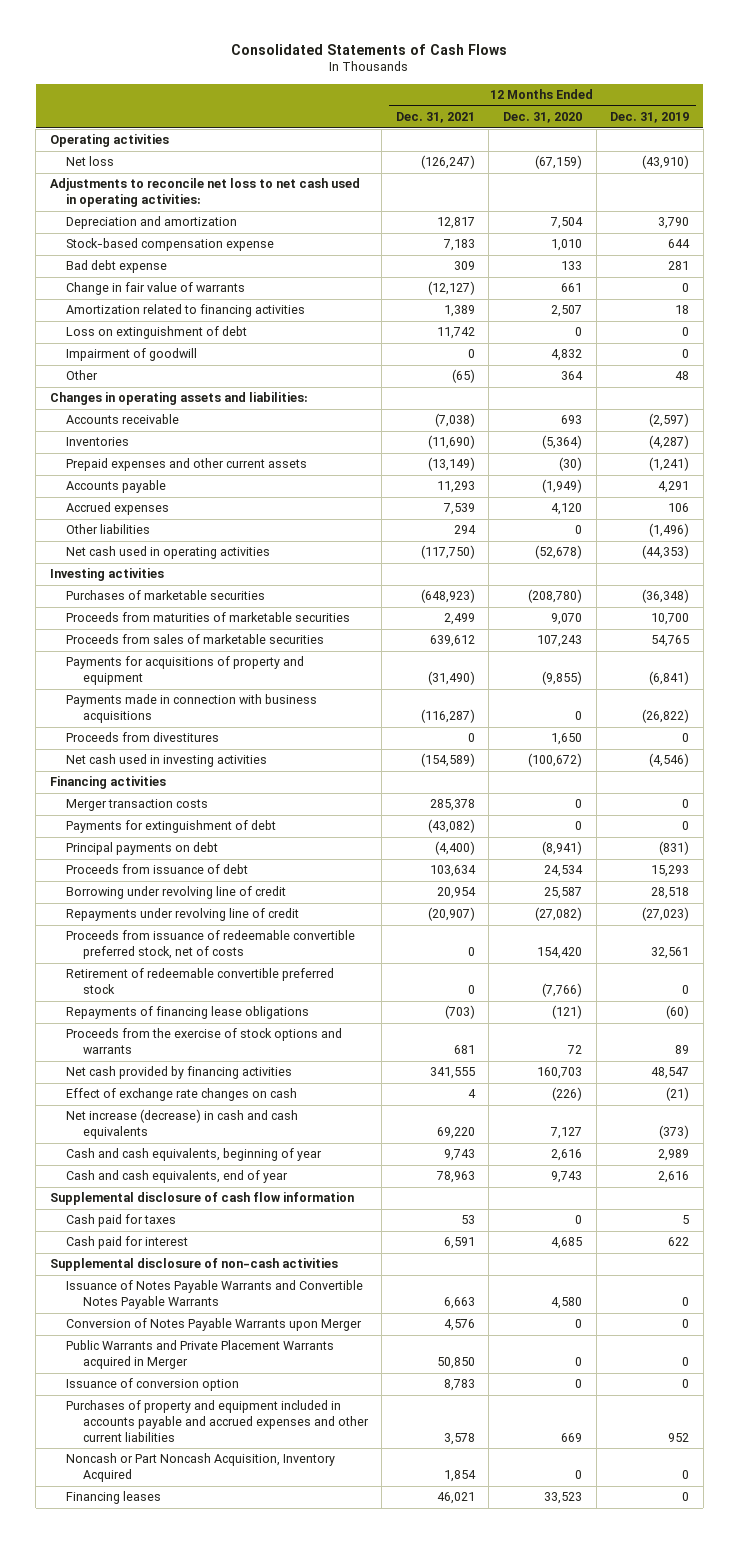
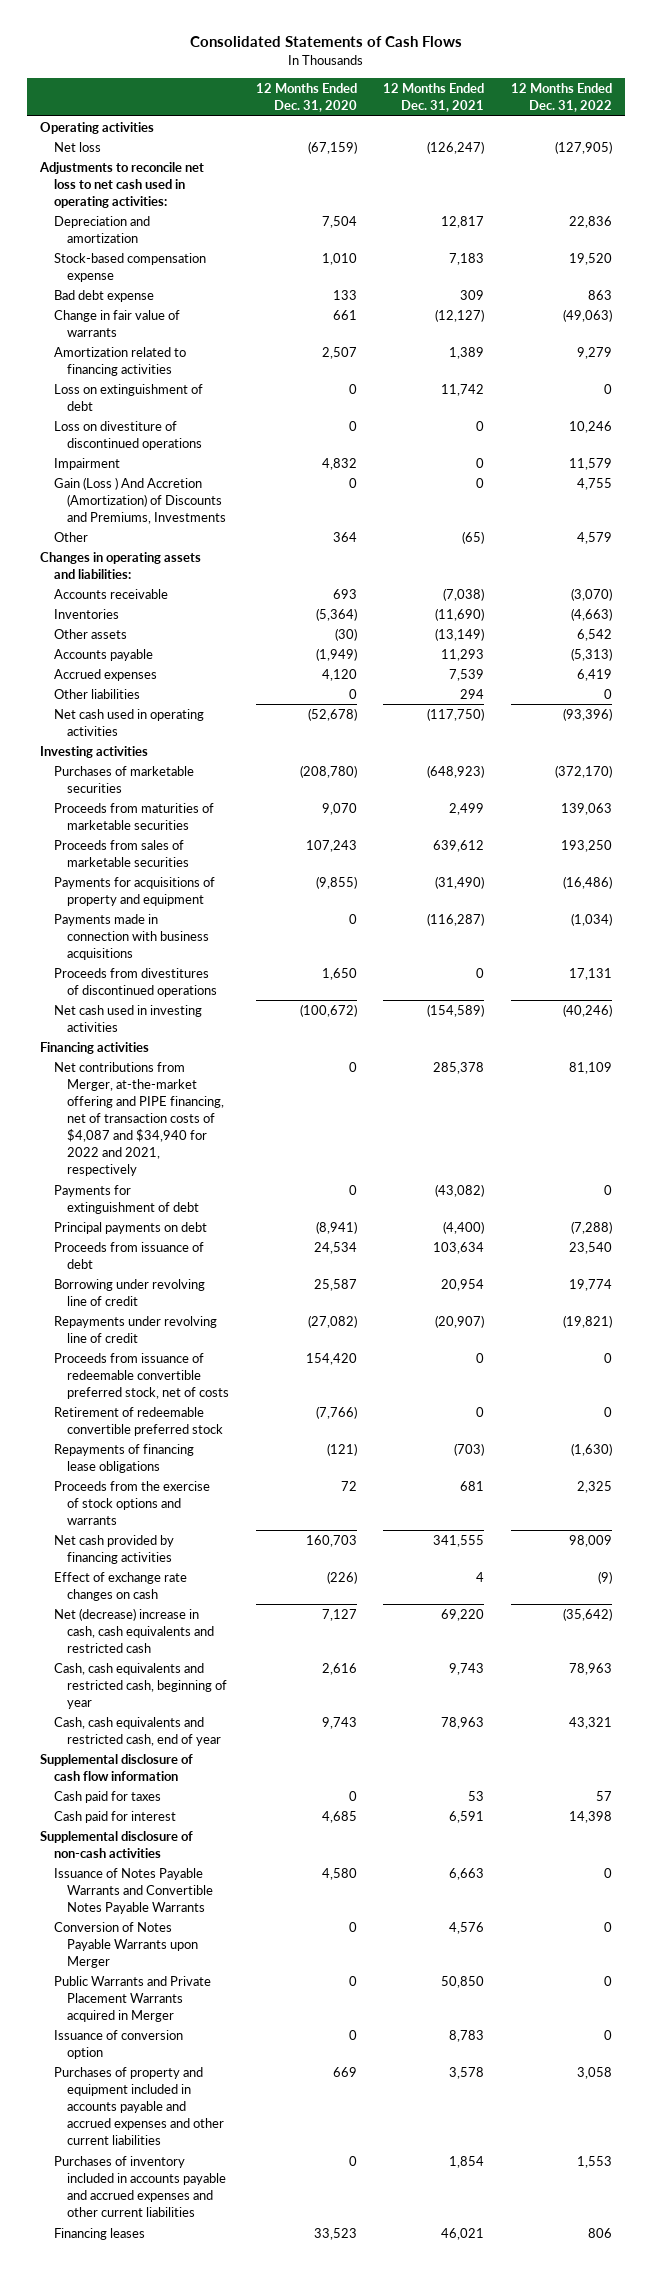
[610,112,690,124] Dec. 31, 2019 -> none
none -> [510,83,612,113] 12 Months Ended Dec. 31, 2022
none -> [53,420,203,450] Loss on divestiture of discontinued operations
[66,348,198,362] Impairment of goodwill -> [53,457,120,470] Impairment
none -> [53,476,227,525] Gain (Loss ) And Accretion (Amortization) of Discounts and Premiums, Investments
[66,458,308,472] Prepaid expenses and other current assets -> [53,628,127,639] Other assets
[66,732,220,743] Proceeds from divestitures -> [53,967,218,997] Proceeds from divestitures of discontinued operations
[66,799,209,812] Merger transaction costs -> [53,1061,225,1177] Net contributions from Merger, at-the-market offering and PIPE financing, net of transaction costs of $4,087 and $34,940 for 2022 and 2021, respectively
[66,1109,299,1139] Net increase (decrease) in cash and cash equivalents -> [53,1607,215,1654] Net (decrease) increase in cash, cash equivalents and restricted cash
[66,1148,323,1162] Cash and cash equivalents, beginning of year -> [53,1662,228,1710] Cash, cash equivalents and restricted cash, beginning of year
[66,1170,289,1184] Cash and cash equivalents, end of year -> [53,1716,222,1746] Cash, cash equivalents and restricted cash, end of year
[66,1453,336,1482] Noncash or Part Noncash Acquisition, Inventory Acquired -> [53,2155,227,2218] Purchases of inventory included in accounts payable and accrued expenses and other current liabilities

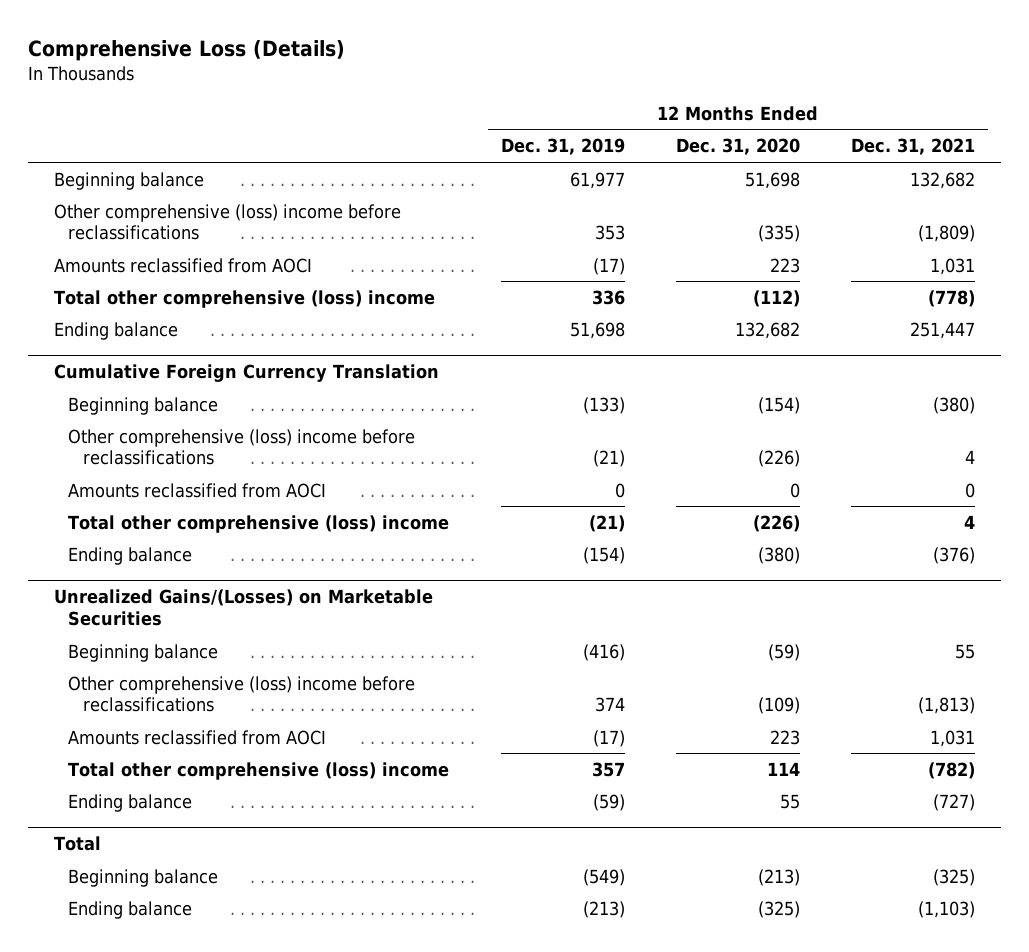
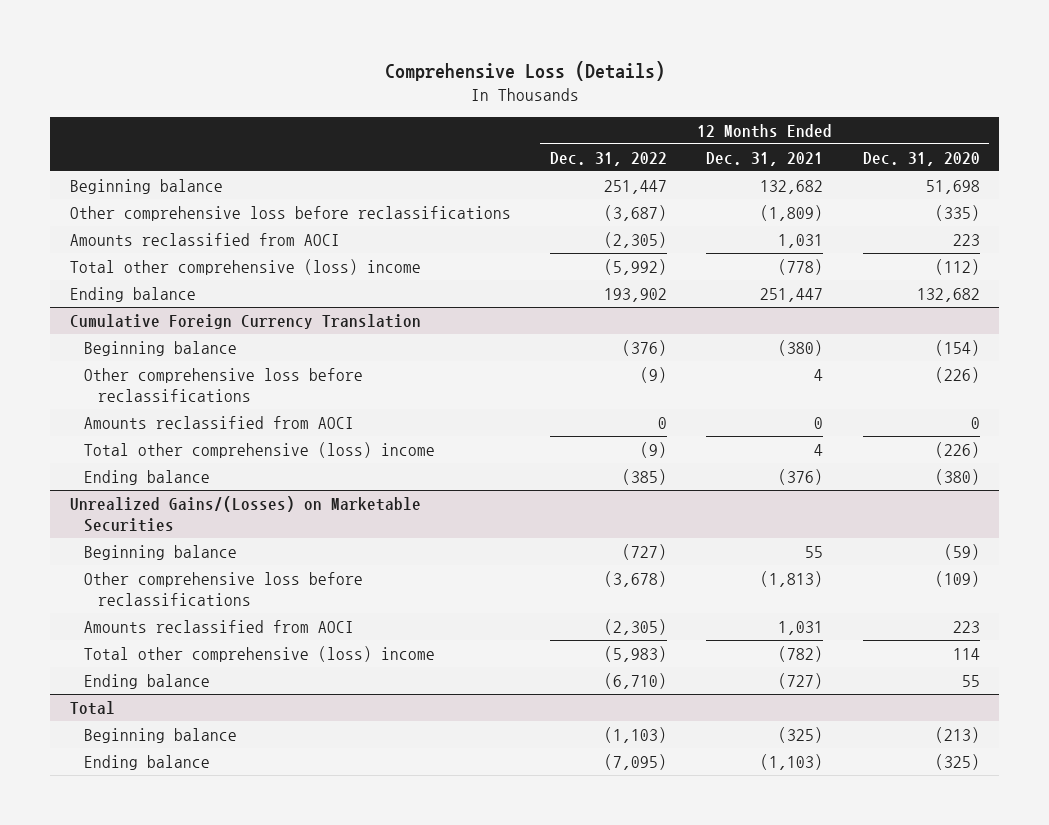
[500,138,625,156] Dec. 31, 2019 -> none
none -> [550,151,668,166] Dec. 31, 2022
[53,203,401,241] Other comprehensive (loss) income before reclassifications -> [69,205,511,221] Other comprehensive loss before reclassifications
[68,428,416,466] Other comprehensive (loss) income before reclassifications -> [83,367,363,402] Other comprehensive loss before reclassifications
[68,675,416,713] Other comprehensive (loss) income before reclassifications -> [83,571,363,606] Other comprehensive loss before reclassifications

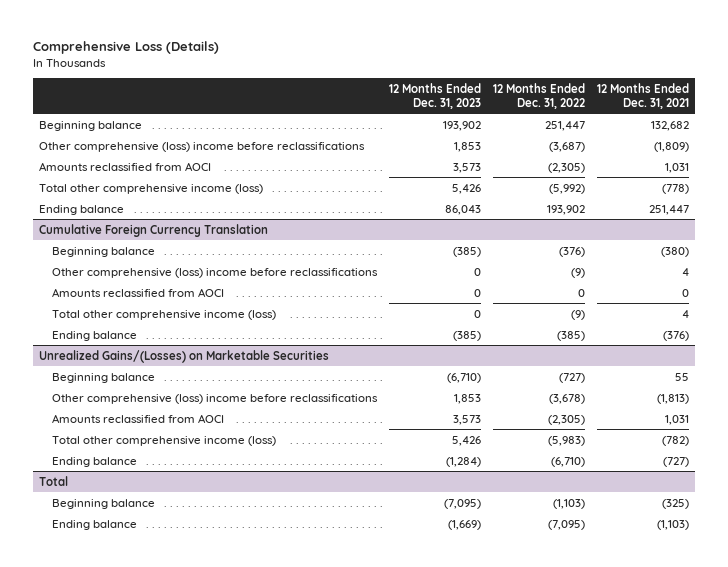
[862,151,980,166] Dec. 31, 2020 -> none
none -> [389,82,482,109] 12 Months Ended Dec. 31, 2023
[69,205,511,221] Other comprehensive loss before reclassifications -> [39,141,366,152] Other comprehensive (loss) income before reclassifications
[69,258,421,275] Total other comprehensive (loss) income -> [39,183,264,194] Total other comprehensive income (loss)
[83,367,363,402] Other comprehensive loss before reclassifications -> [52,267,379,278] Other comprehensive (loss) income before reclassifications
[83,441,435,458] Total other comprehensive (loss) income -> [52,309,277,320] Total other comprehensive income (loss)
[83,571,363,606] Other comprehensive loss before reclassifications -> [52,393,379,404] Other comprehensive (loss) income before reclassifications
[83,645,435,662] Total other comprehensive (loss) income -> [52,435,277,446] Total other comprehensive income (loss)

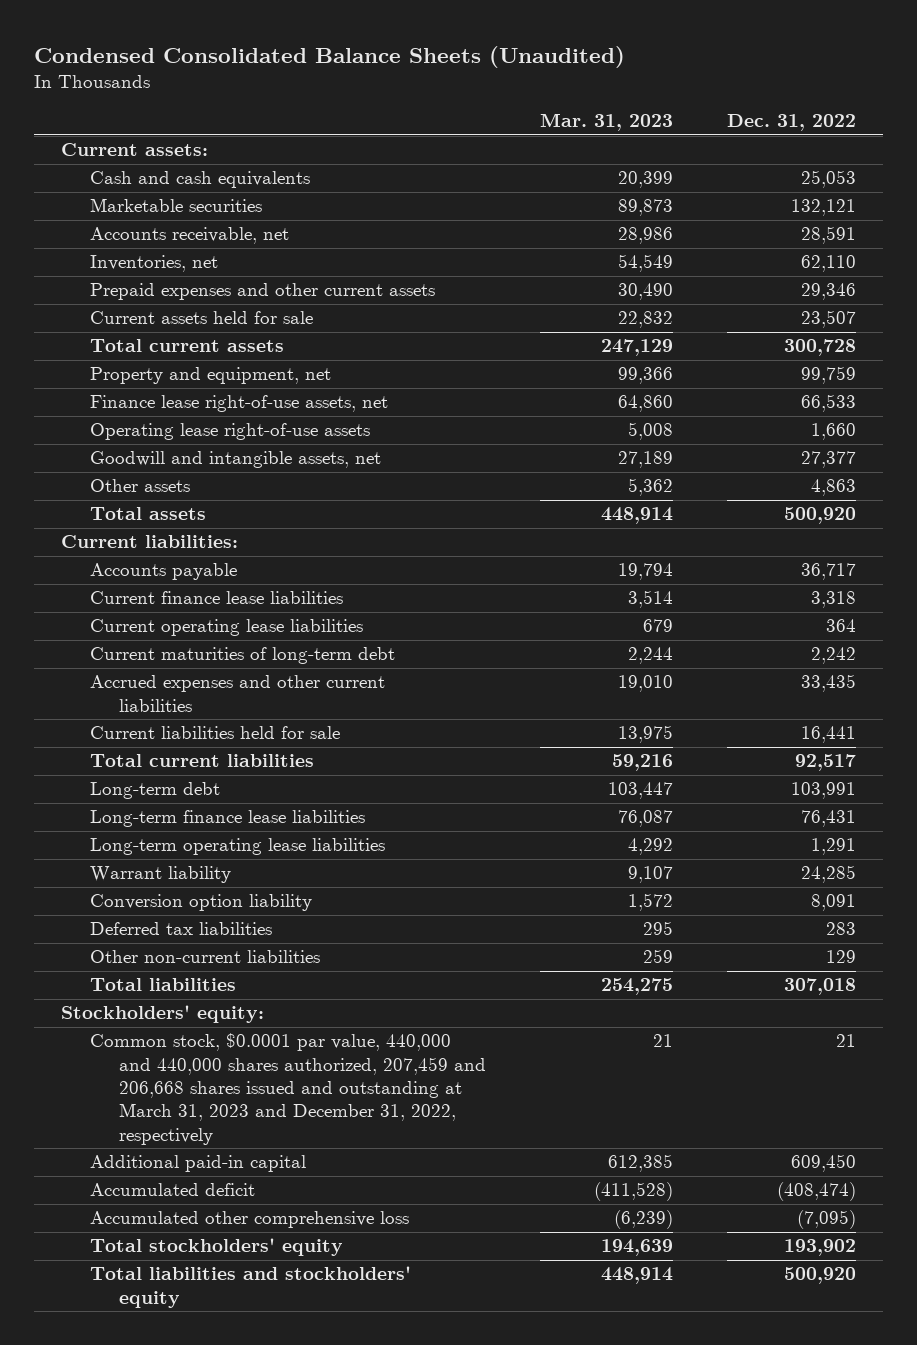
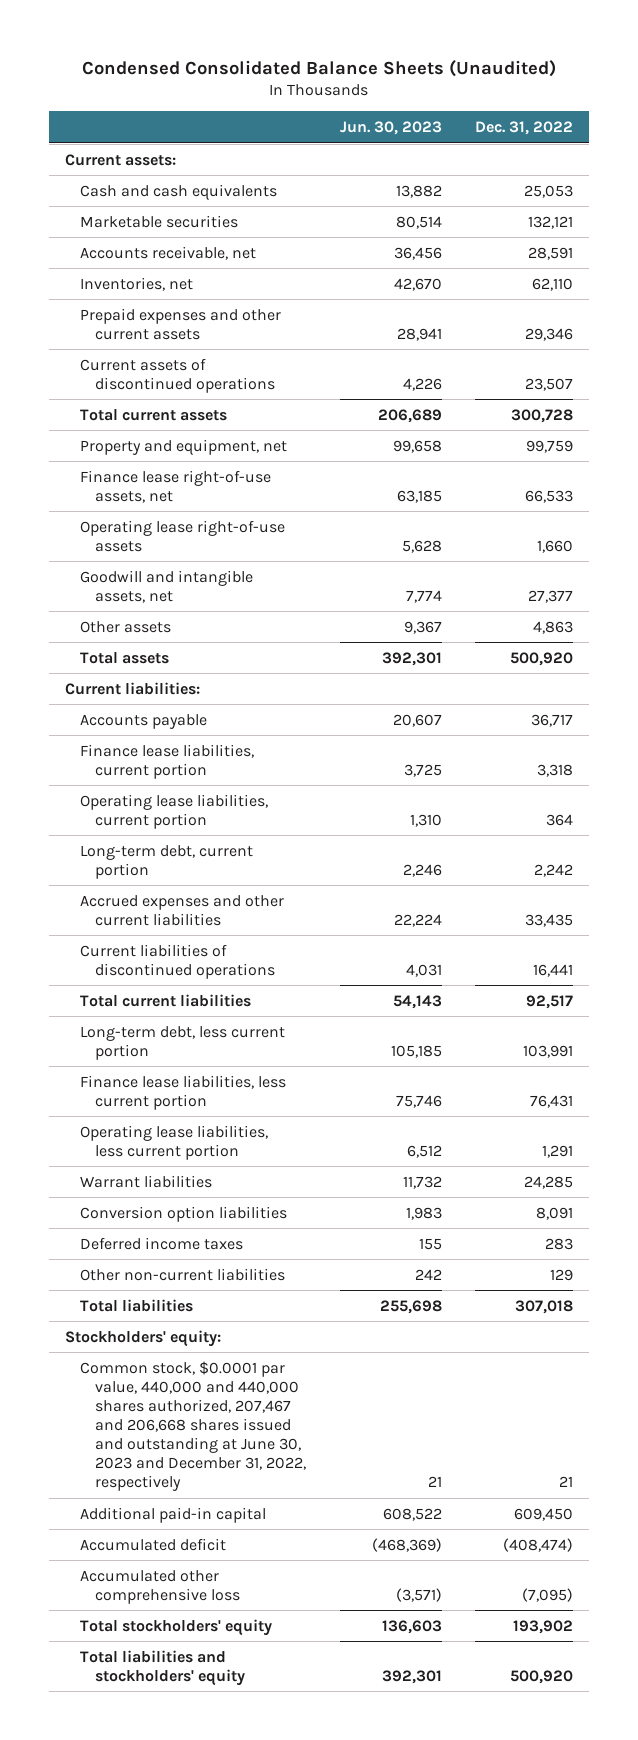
[540,113,674,132] Mar. 31, 2023 -> none
none -> [339,121,442,136] Jun. 30, 2023
[90,311,314,325] Current assets held for sale -> [80,357,276,393] Current assets of discontinued operations
[90,591,344,605] Current finance lease liabilities -> [80,743,255,779] Finance lease liabilities, current portion
[90,619,364,637] Current operating lease liabilities -> [80,793,269,829] Operating lease liabilities, current portion
[90,647,396,665] Current maturities of long-term debt -> [80,844,254,879] Long-term debt, current portion
[90,726,341,740] Current liabilities held for sale -> [80,943,276,979] Current liabilities of discontinued operations
[90,782,221,800] Long-term debt -> [80,1025,286,1060] Long-term debt, less current portion
[90,810,366,828] Long-term finance lease liabilities -> [80,1074,287,1110] Finance lease liabilities, less current portion
[90,838,386,856] Long-term operating lease liabilities -> [80,1124,269,1160] Operating lease liabilities, less current portion
[90,866,232,884] Warrant liability -> [80,1174,213,1188] Warrant liabilities
[90,894,313,912] Conversion option liability -> [80,1205,288,1222] Conversion option liabilities
[90,922,273,936] Deferred tax liabilities -> [80,1236,244,1250] Deferred income taxes
[90,1033,486,1145] Common stock, $0.0001 par value, 440,000 and 440,000 shares authorized, 207,459 and 206,668 shares issued and outstanding at March 31, 2023 and December 31, 2022, respectively -> [80,1360,307,1491] Common stock, $0.0001 par value, 440,000 and 440,000 shares authorized, 207,467 and 206,668 shares issued and outstanding at June 30, 2023 and December 31, 2022, respectively

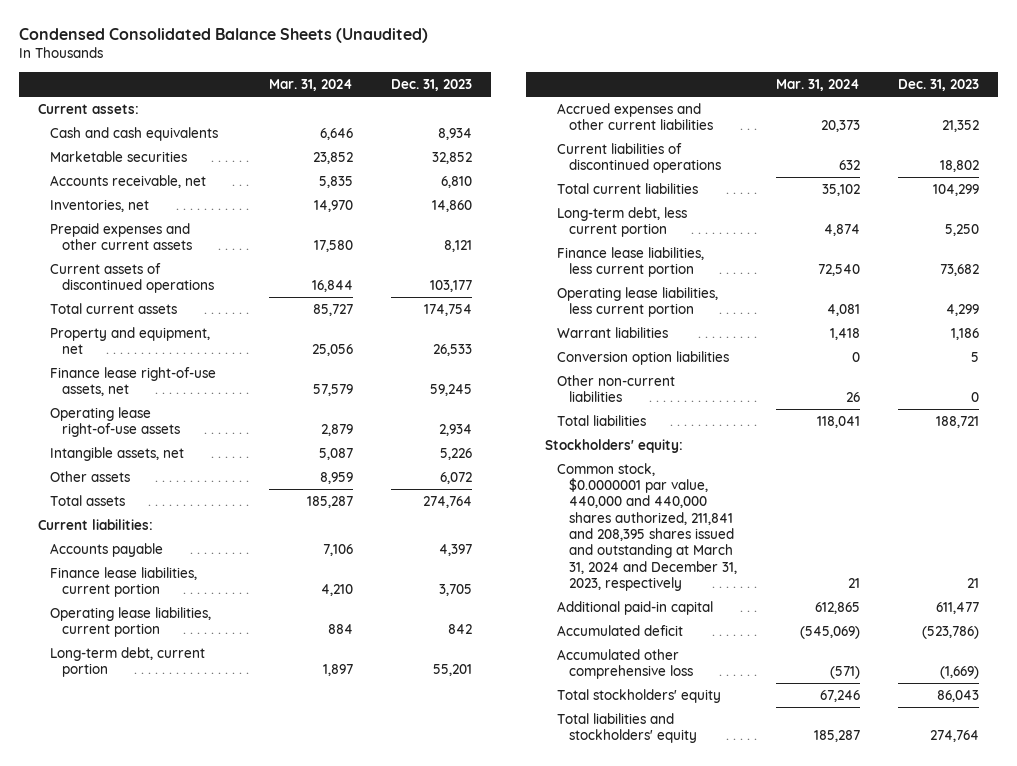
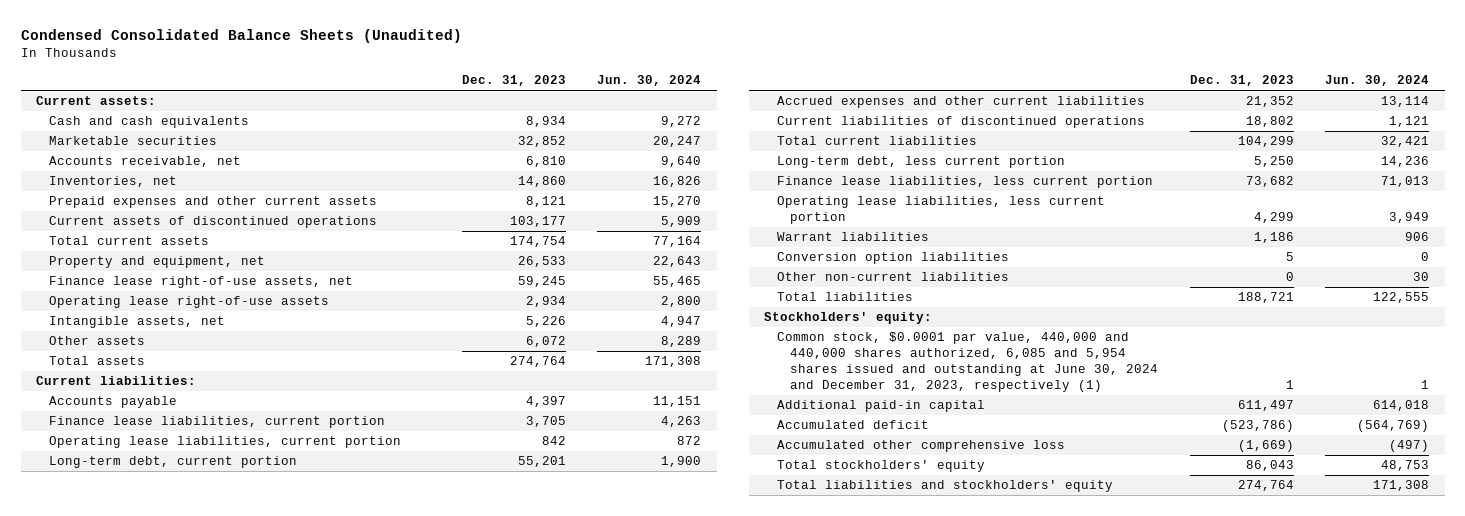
[268,78,353,91] Mar. 31, 2024 -> none
none -> [597,75,702,87] Jun. 30, 2024
[557,462,738,591] Common stock, $0.0000001 par value, 440,000 and 440,000 shares authorized, 211,841 and 208,395 shares issued and outstanding at March 31, 2024 and December 31, 2023, respectively -> [777,332,1159,393] Common stock, $0.0001 par value, 440,000 and 440,000 shares authorized, 6,085 and 5,954 shares issued and outstanding at June 30, 2024 and December 31, 2023, respectively (1)
[967,577,980,588] 21 -> [1285,380,1294,390] 1
[936,601,980,614] 611,477 -> [1237,400,1294,412] 611,497

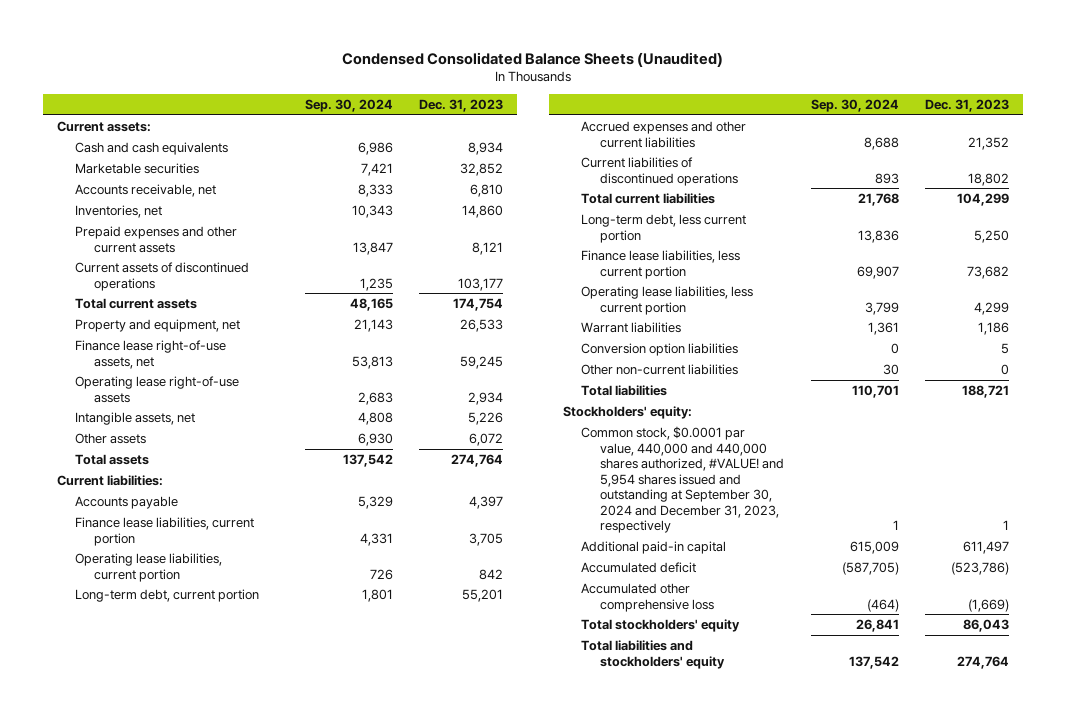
[597,75,702,87] Jun. 30, 2024 -> none
none -> [304,99,393,113] Sep. 30, 2024
[777,332,1159,393] Common stock, $0.0001 par value, 440,000 and 440,000 shares authorized, 6,085 and 5,954 shares issued and outstanding at June 30, 2024 and December 31, 2023, respectively (1) -> [581,426,785,534] Common stock, $0.0001 par value, 440,000 and 440,000 shares authorized, #VALUE! and 5,954 shares issued and outstanding at September 30, 2024 and December 31, 2023, respectively

